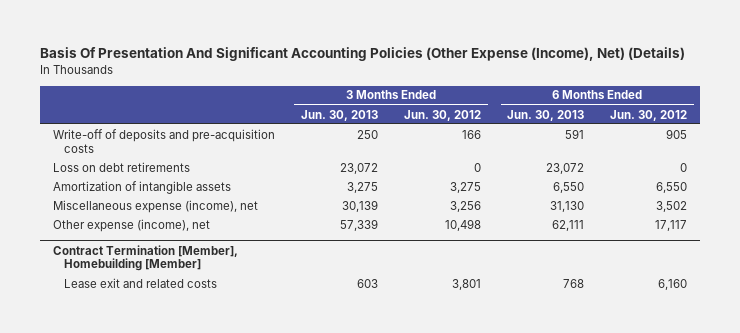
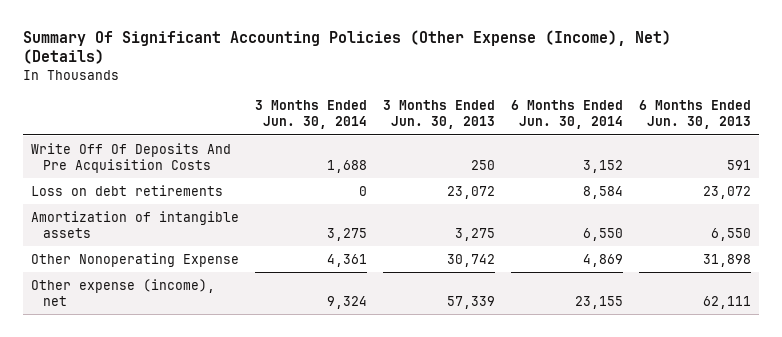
[39,47,685,62] Basis Of Presentation And Significant Accounting Policies (Other Expense (Income), Net) (Details) -> [22,29,671,65] Summary Of Significant Accounting Policies (Other Expense (Income), Net) (Details)
[404,109,482,121] Jun. 30, 2012 -> none
[610,109,688,121] Jun. 30, 2012 -> none
none -> [255,99,368,130] 3 Months Ended Jun. 30, 2014
none -> [511,99,624,130] 6 Months Ended Jun. 30, 2014
[52,128,275,153] Write-off of deposits and pre-acquisition costs -> [30,142,231,173] Write Off Of Deposits And Pre Acquisition Costs
[52,199,258,213] Miscellaneous expense (income), net -> none
none -> [30,252,239,267] Other Nonoperating Expense
[52,244,238,272] Contract Termination [Member], Homebuilding [Member] -> none
[64,277,218,288] Lease exit and related costs -> none

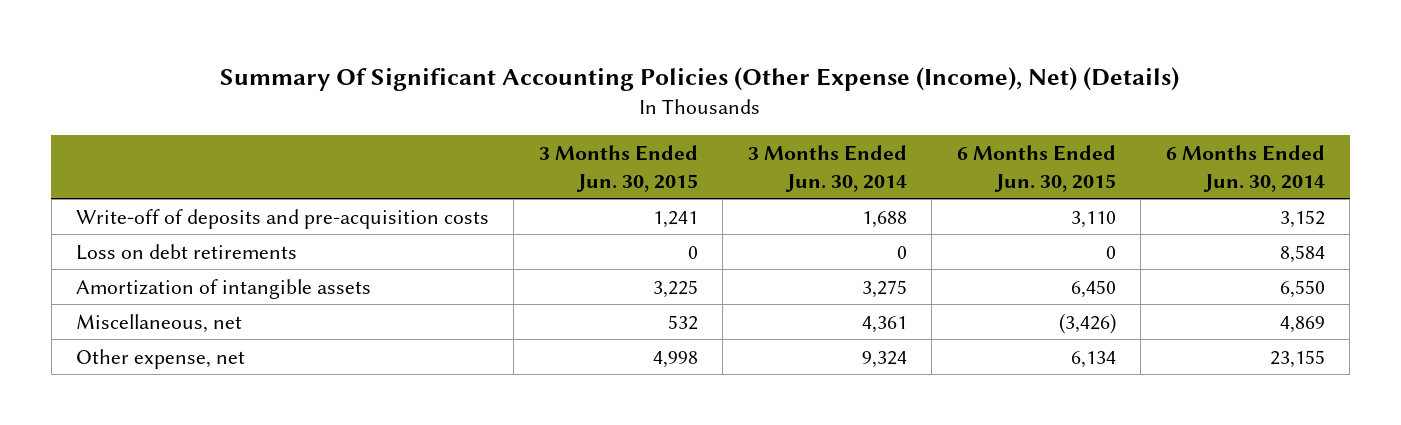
[383,99,496,130] 3 Months Ended Jun. 30, 2013 -> none
[639,99,752,130] 6 Months Ended Jun. 30, 2013 -> none
none -> [538,145,698,192] 3 Months Ended Jun. 30, 2015
none -> [956,145,1116,192] 6 Months Ended Jun. 30, 2015
[30,142,231,173] Write Off Of Deposits And Pre Acquisition Costs -> [76,208,490,229] Write-off of deposits and pre-acquisition costs
[30,252,239,267] Other Nonoperating Expense -> [76,313,243,333] Miscellaneous, net
[30,278,215,306] Other expense (income), net -> [76,348,246,369] Other expense, net

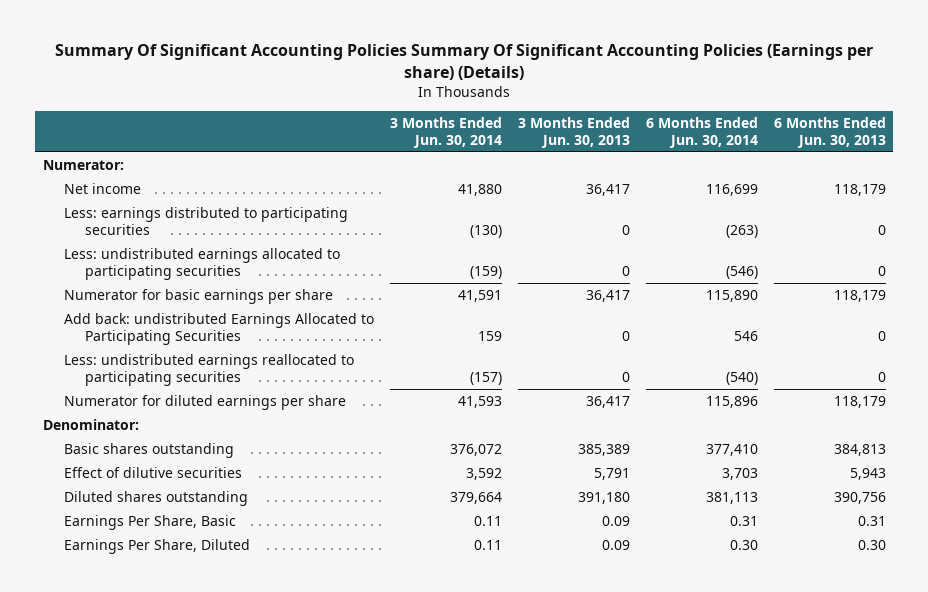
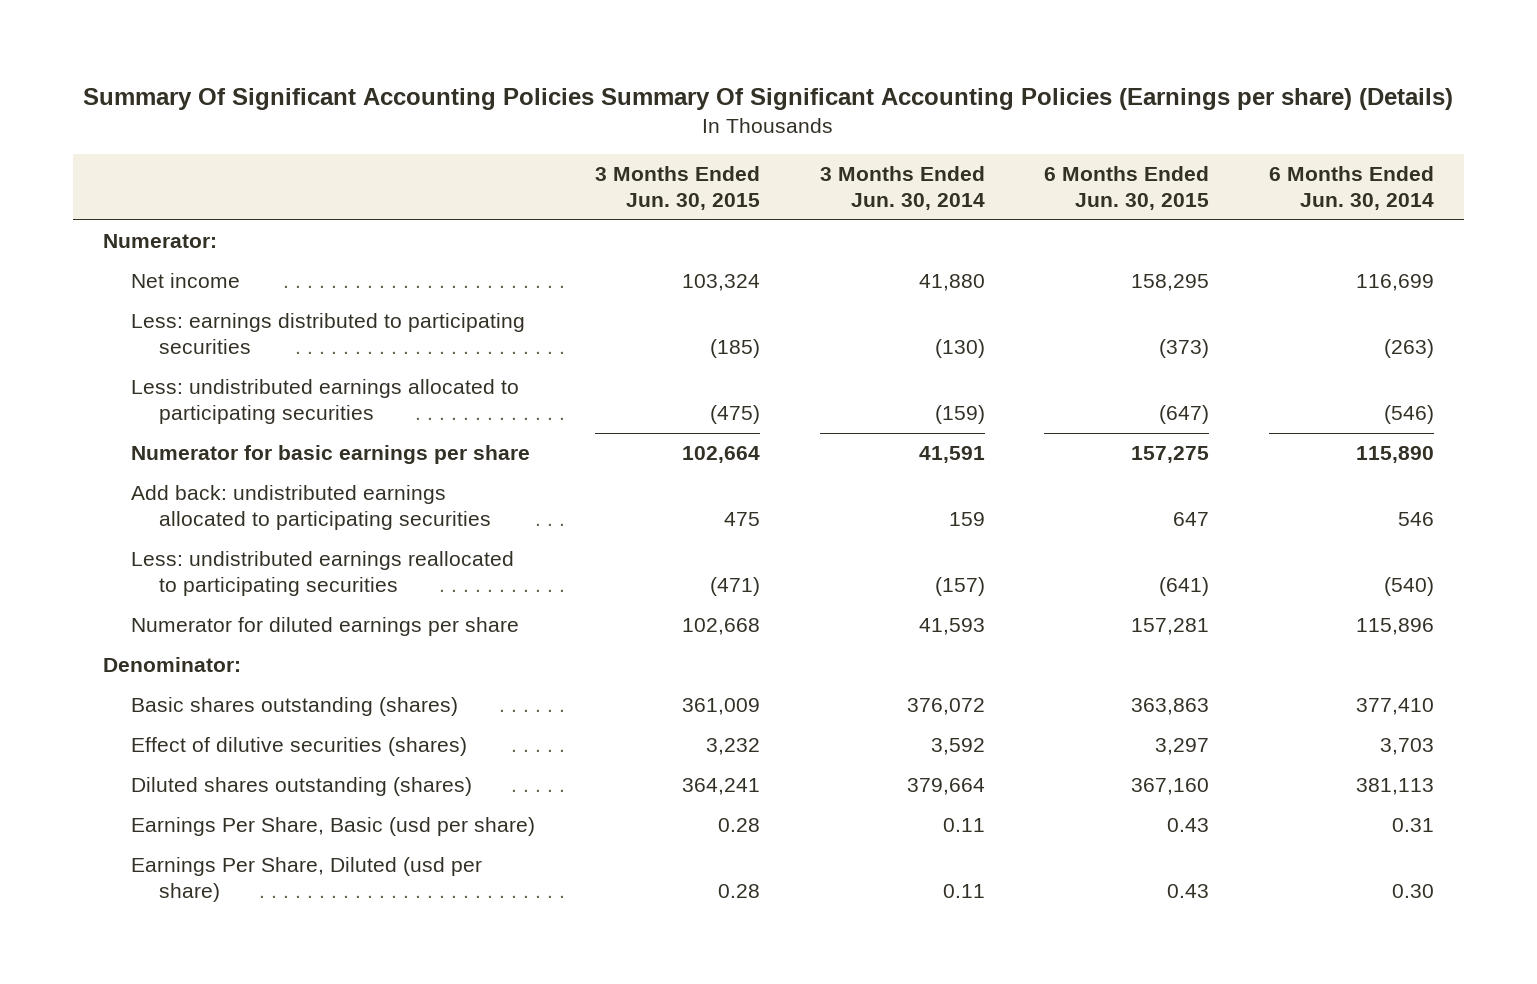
[517,116,630,148] 3 Months Ended Jun. 30, 2013 -> none
[773,116,886,148] 6 Months Ended Jun. 30, 2013 -> none
none -> [594,165,760,210] 3 Months Ended Jun. 30, 2015
none -> [1044,165,1210,210] 6 Months Ended Jun. 30, 2015
[64,313,375,345] Add back: undistributed Earnings Allocated to Participating Securities -> [130,485,492,531] Add back: undistributed earnings allocated to participating securities
[64,443,235,459] Basic shares outstanding -> [130,697,458,717] Basic shares outstanding (shares)
[64,467,243,479] Effect of dilutive securities -> [130,737,467,757] Effect of dilutive securities (shares)
[64,491,249,507] Diluted shares outstanding -> [130,777,472,797] Diluted shares outstanding (shares)
[64,515,237,531] Earnings Per Share, Basic -> [130,817,535,837] Earnings Per Share, Basic (usd per share)
[64,539,251,555] Earnings Per Share, Diluted -> [130,857,482,903] Earnings Per Share, Diluted (usd per share)

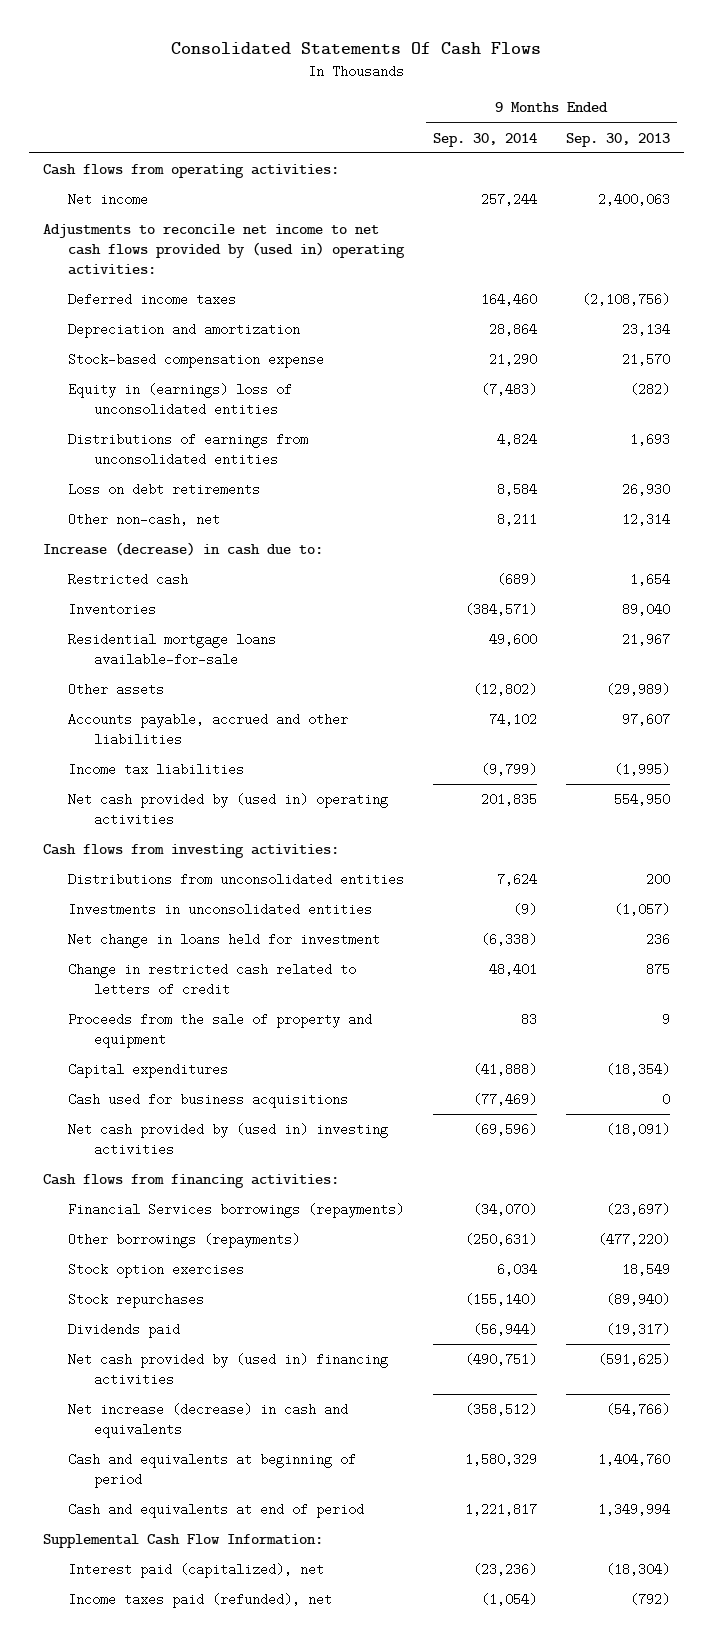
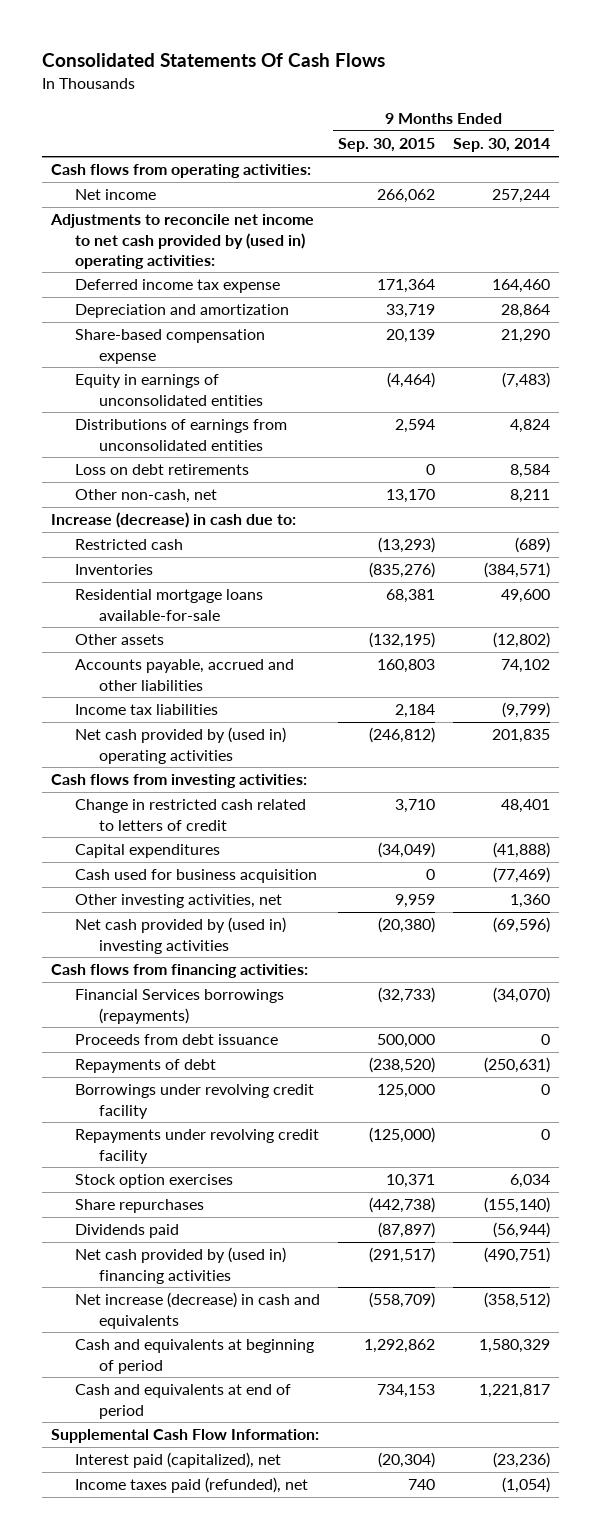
[565,132,670,147] Sep. 30, 2013 -> none
none -> [337,138,435,153] Sep. 30, 2015
[43,224,406,275] Adjustments to reconcile net income to net cash flows provided by (used in) operating activities: -> [50,214,315,269] Adjustments to reconcile net income to net cash provided by (used in) operating activities:
[68,293,237,307] Deferred income taxes -> [75,279,281,294] Deferred income tax expense
[68,353,325,369] Stock-based compensation expense -> [75,329,266,364] Share-based compensation expense
[68,383,293,416] Equity in (earnings) loss of unconsolidated entities -> [75,374,263,406] Equity in earnings of unconsolidated entities
[68,873,405,887] Distributions from unconsolidated entities -> none
[68,903,373,917] Investments in unconsolidated entities -> none
[68,933,381,949] Net change in loans held for investment -> none
[68,1013,373,1048] Proceeds from the sale of property and equipment -> none
[68,1093,349,1109] Cash used for business acquisitions -> [75,869,318,884] Cash used for business acquisition
none -> [75,894,283,909] Other investing activities, net
none -> [75,1034,279,1046] Proceeds from debt issuance
[68,1233,301,1249] Other borrowings (repayments) -> [75,1059,217,1074] Repayments of debt
none -> [75,1084,315,1119] Borrowings under revolving credit facility
none -> [75,1129,320,1164] Repayments under revolving credit facility
[68,1293,205,1309] Stock repurchases -> [75,1199,205,1214] Share repurchases

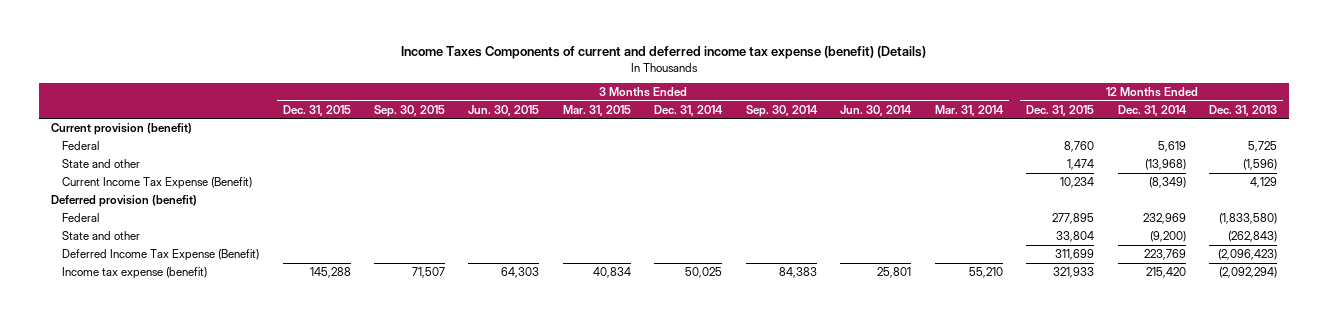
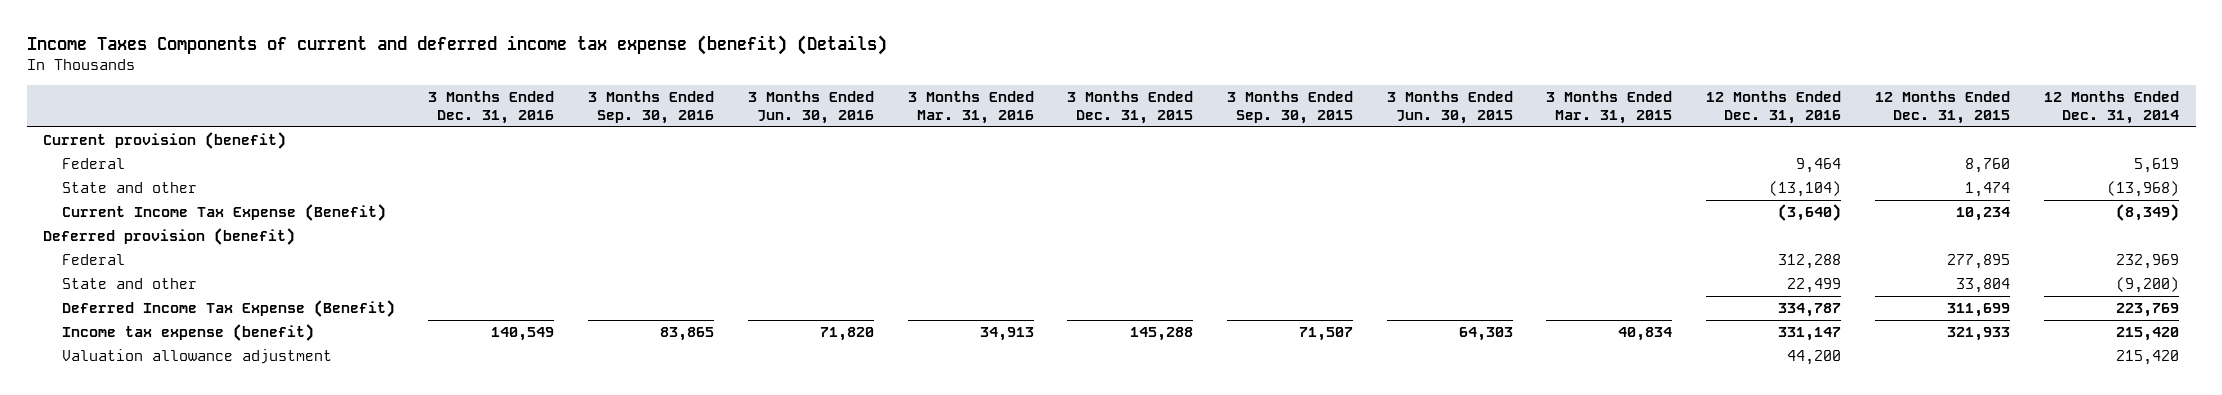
[654,104,724,116] Dec. 31, 2014 -> none
[745,104,818,117] Sep. 30, 2014 -> none
[840,104,913,116] Jun. 30, 2014 -> none
[934,104,1004,116] Mar. 31, 2014 -> none
[1209,104,1278,116] Dec. 31, 2013 -> none
none -> [428,91,555,124] 3 Months Ended Dec. 31, 2016
none -> [588,91,715,124] 3 Months Ended Sep. 30, 2016
none -> [747,91,874,124] 3 Months Ended Jun. 30, 2016
none -> [907,91,1034,124] 3 Months Ended Mar. 31, 2016
none -> [1706,91,1842,124] 12 Months Ended Dec. 31, 2016
none -> [61,349,332,365] Valuation allowance adjustment

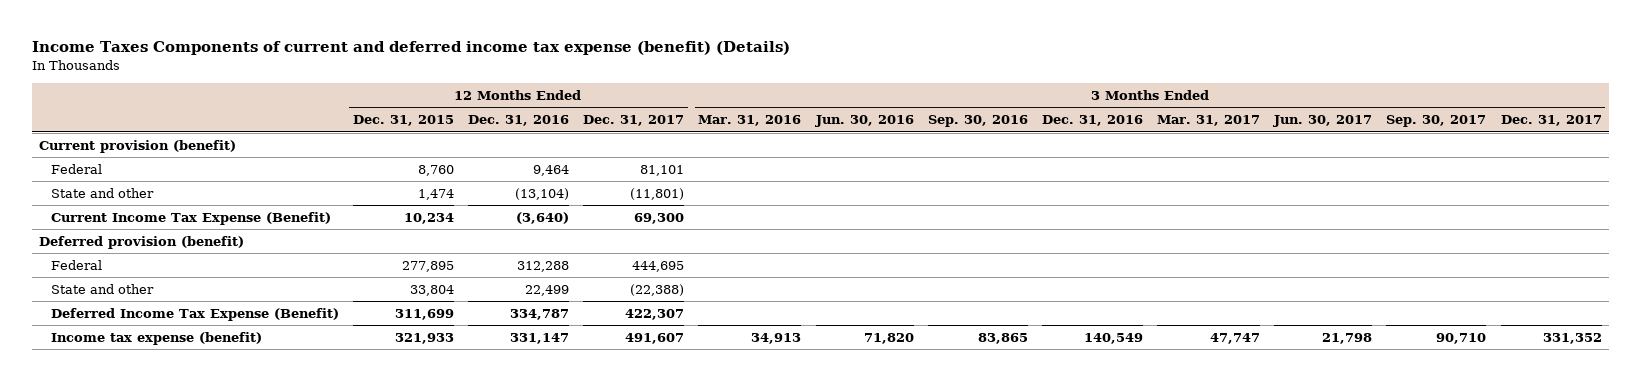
[1067,91,1194,124] 3 Months Ended Dec. 31, 2015 -> none
[1227,91,1354,124] 3 Months Ended Sep. 30, 2015 -> none
[1386,91,1513,124] 3 Months Ended Jun. 30, 2015 -> none
[1546,91,1673,124] 3 Months Ended Mar. 31, 2015 -> none
[2043,91,2179,124] 12 Months Ended Dec. 31, 2014 -> none
none -> [583,115,685,127] Dec. 31, 2017
none -> [1157,115,1261,127] Mar. 31, 2017
none -> [1273,115,1373,128] Jun. 30, 2017
none -> [1386,115,1487,128] Sep. 30, 2017
none -> [1500,115,1602,127] Dec. 31, 2017
[61,349,332,365] Valuation allowance adjustment -> none

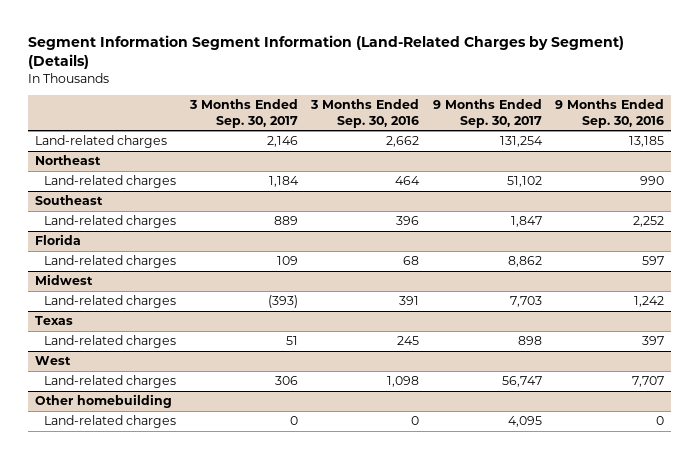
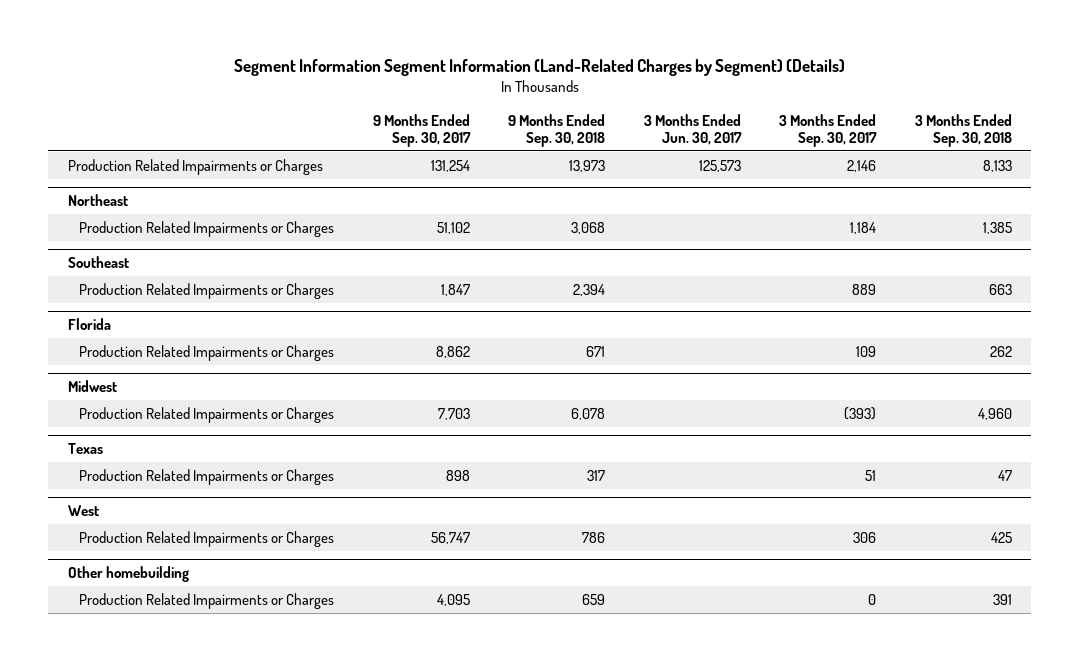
[310,99,420,128] 3 Months Ended Sep. 30, 2016 -> none
[555,99,665,128] 9 Months Ended Sep. 30, 2016 -> none
none -> [508,113,606,147] 9 Months Ended Sep. 30, 2018
none -> [643,113,742,145] 3 Months Ended Jun. 30, 2017
none -> [914,113,1012,147] 3 Months Ended Sep. 30, 2018
[35,135,168,149] Land-related charges -> [67,158,323,175] Production Related Impairments or Charges
[43,175,176,189] Land-related charges -> [79,220,335,237] Production Related Impairments or Charges
[43,215,176,229] Land-related charges -> [79,282,335,299] Production Related Impairments or Charges
[43,255,176,269] Land-related charges -> [79,344,335,361] Production Related Impairments or Charges
[43,295,176,309] Land-related charges -> [79,406,335,423] Production Related Impairments or Charges
[43,335,176,349] Land-related charges -> [79,468,335,485] Production Related Impairments or Charges
[43,375,176,389] Land-related charges -> [79,530,335,547] Production Related Impairments or Charges
[43,415,176,429] Land-related charges -> [79,592,335,609] Production Related Impairments or Charges

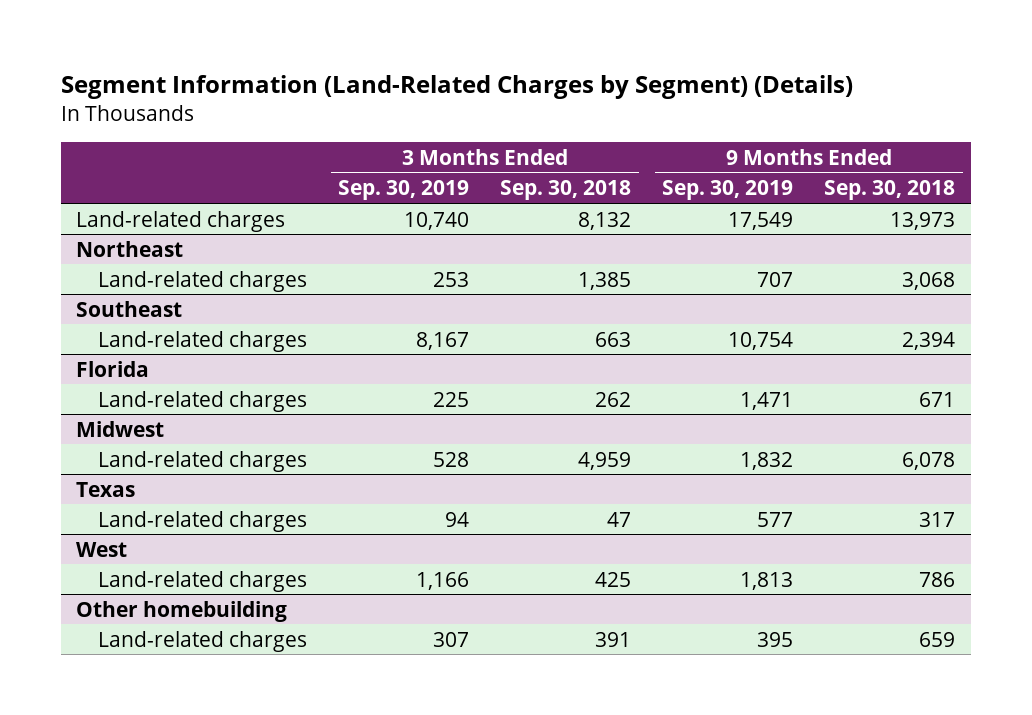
[233,58,845,76] Segment Information Segment Information (Land-Related Charges by Segment) (Details) -> [60,75,853,100] Segment Information (Land-Related Charges by Segment) (Details)
[372,113,471,147] 9 Months Ended Sep. 30, 2017 -> none
[643,113,742,145] 3 Months Ended Jun. 30, 2017 -> none
[779,113,878,147] 3 Months Ended Sep. 30, 2017 -> none
none -> [338,180,470,201] Sep. 30, 2019
none -> [662,180,794,201] Sep. 30, 2019
[67,158,323,175] Production Related Impairments or Charges -> [76,210,286,232] Land-related charges
[982,159,1012,172] 8,133 -> [578,211,632,230] 8,132
[79,220,335,237] Production Related Impairments or Charges -> [98,270,308,292] Land-related charges
[79,282,335,299] Production Related Impairments or Charges -> [98,330,308,352] Land-related charges
[79,344,335,361] Production Related Impairments or Charges -> [98,390,308,412] Land-related charges
[79,406,335,423] Production Related Impairments or Charges -> [98,450,308,472] Land-related charges
[977,407,1012,420] 4,960 -> [578,451,632,470] 4,959
[79,468,335,485] Production Related Impairments or Charges -> [98,510,308,532] Land-related charges
[79,530,335,547] Production Related Impairments or Charges -> [98,570,308,592] Land-related charges
[79,592,335,609] Production Related Impairments or Charges -> [98,630,308,652] Land-related charges

